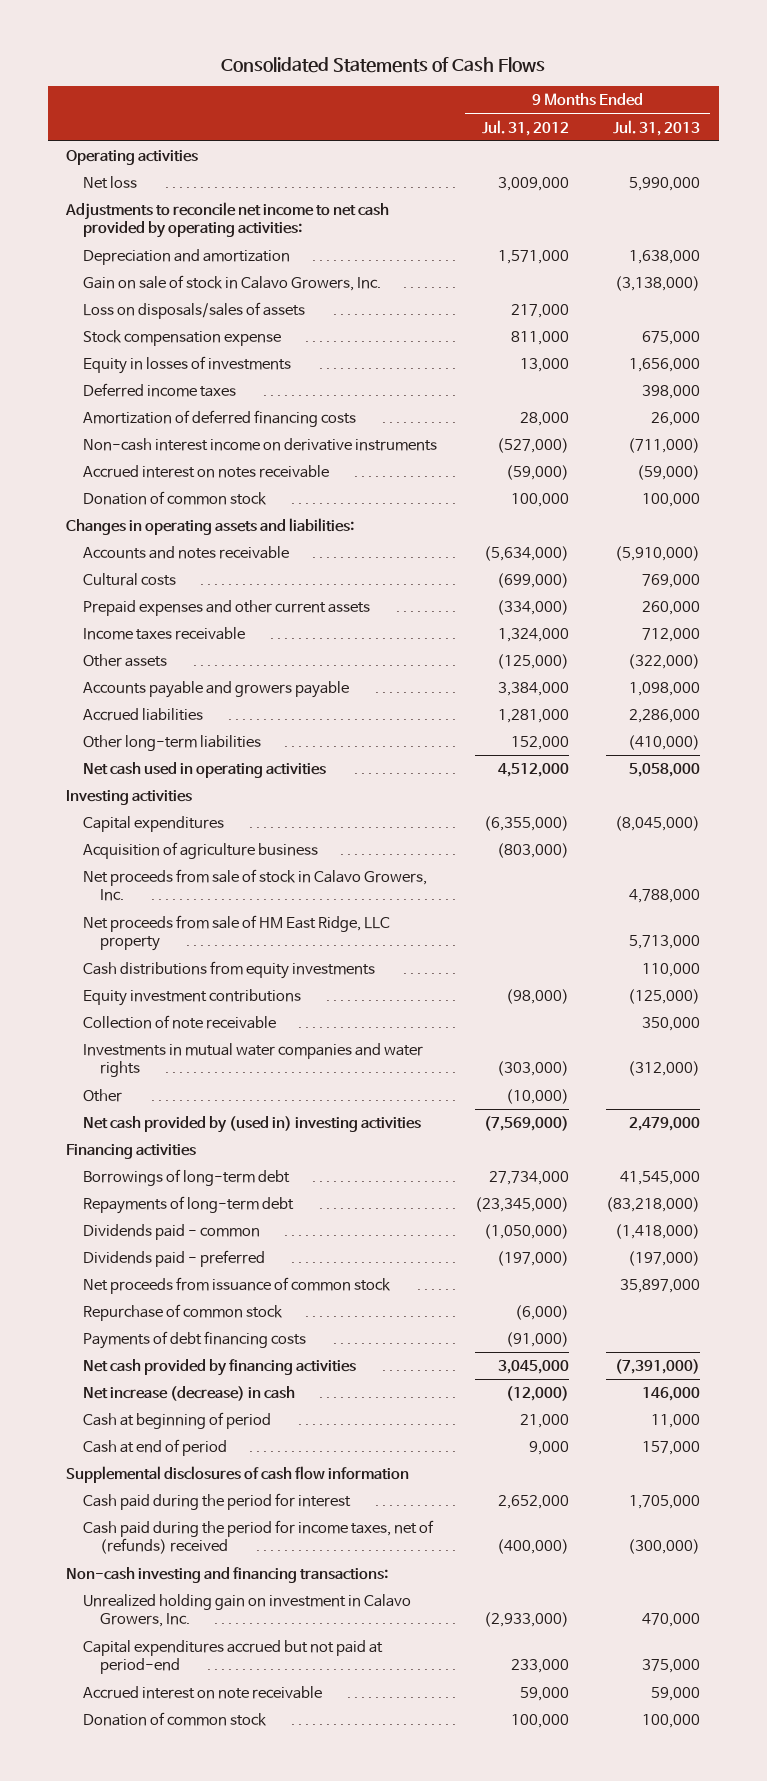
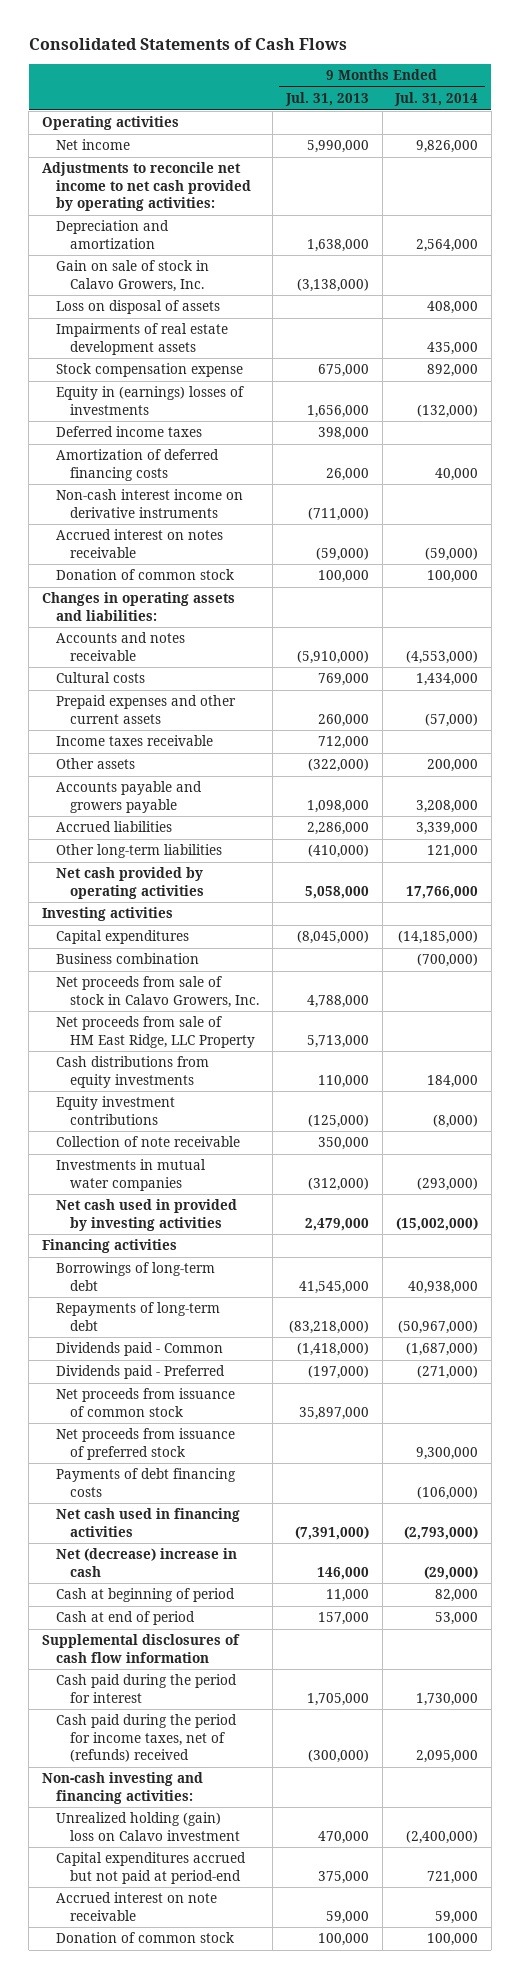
[481,119,569,136] Jul. 31, 2012 -> none
none -> [394,92,479,107] Jul. 31, 2014
[83,176,138,190] Net loss -> [56,139,131,151] Net income
[83,302,306,320] Loss on disposals/sales of assets -> [56,300,221,315] Loss on disposal of assets
none -> [56,323,229,355] Impairments of real estate development assets
[83,356,292,375] Equity in losses of investments -> [56,386,245,415] Equity in (earnings) losses of investments
[83,762,327,779] Net cash used in operating activities -> [56,867,205,899] Net cash provided by operating activities
[83,842,319,860] Acquisition of agriculture business -> none
none -> [56,953,200,965] Business combination
[83,915,391,952] Net proceeds from sale of HM East Ridge, LLC property -> [56,1016,256,1048] Net proceeds from sale of HM East Ridge, LLC Property
[83,1089,123,1103] Other -> none
[83,1043,424,1078] Investments in mutual water companies and water rights -> [56,1159,207,1191] Investments in mutual water companies
[83,1116,422,1134] Net cash provided by (used in) investing activities -> [56,1199,238,1231] Net cash used in provided by investing activities
[83,1224,261,1241] Dividends paid - common -> [56,1342,224,1357] Dividends paid - Common
[83,1250,266,1268] Dividends paid - preferred -> [56,1365,226,1380] Dividends paid - Preferred
[83,1304,284,1322] Repurchase of common stock -> none
none -> [56,1428,236,1460] Net proceeds from issuance of preferred stock
[83,1359,357,1377] Net cash provided by financing activities -> [56,1508,241,1537] Net cash used in financing activities
[83,1386,296,1402] Net increase (decrease) in cash -> [56,1548,238,1577] Net (decrease) increase in cash
[66,1567,389,1584] Non-cash investing and financing transactions: -> [42,1772,204,1804] Non-cash investing and financing activities:
[83,1594,412,1628] Unrealized holding gain on investment in Calavo Growers, Inc. -> [56,1812,241,1841] Unrealized holding (gain) loss on Calavo investment

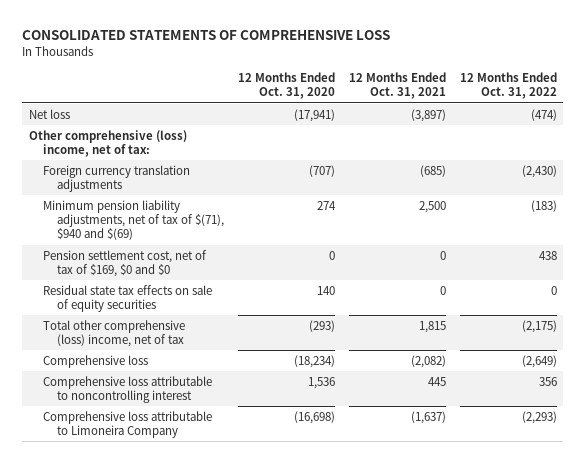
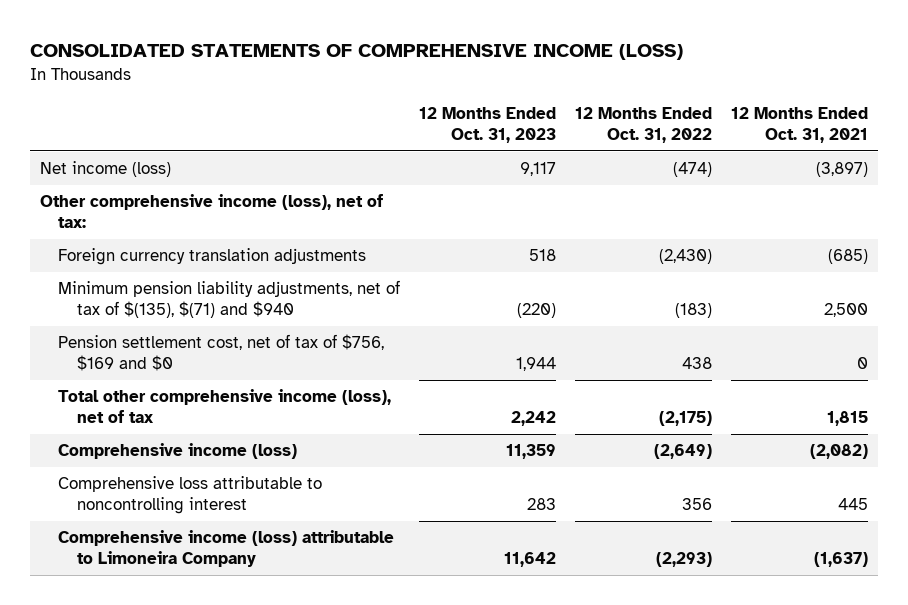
[21,29,390,40] CONSOLIDATED STATEMENTS OF COMPREHENSIVE LOSS -> [30,43,684,60] CONSOLIDATED STATEMENTS OF COMPREHENSIVE INCOME (LOSS)
[238,72,336,100] 12 Months Ended Oct. 31, 2020 -> none
none -> [419,107,557,144] 12 Months Ended Oct. 31, 2023
[28,108,70,119] Net loss -> [39,161,171,178] Net income (loss)
[28,129,187,158] Other comprehensive (loss) income, net of tax: -> [39,194,383,229] Other comprehensive income (loss), net of tax:
[42,284,212,313] Residual state tax effects on sale of equity securities -> none
[42,199,225,241] Minimum pension liability adjustments, net of tax of $(71), $940 and $(69) -> [58,280,401,319] Minimum pension liability adjustments, net of tax of $(135), $(71) and $940
[42,249,207,278] Pension settlement cost, net of tax of $169, $0 and $0 -> [58,334,385,372] Pension settlement cost, net of tax of $756, $169 and $0
[42,319,185,348] Total other comprehensive (loss) income, net of tax -> [58,389,392,424] Total other comprehensive income (loss), net of tax
[42,354,148,368] Comprehensive loss -> [58,443,298,460] Comprehensive income (loss)
[42,410,212,439] Comprehensive loss attributable to Limoneira Company -> [58,530,395,568] Comprehensive income (loss) attributable to Limoneira Company

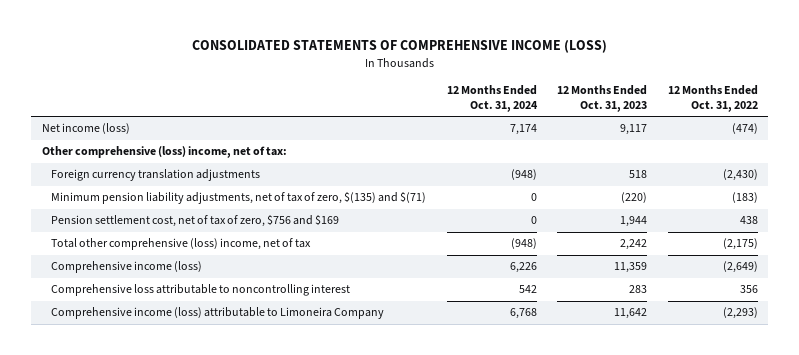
[731,107,869,144] 12 Months Ended Oct. 31, 2021 -> none
none -> [446,85,538,112] 12 Months Ended Oct. 31, 2024
[39,194,383,229] Other comprehensive income (loss), net of tax: -> [41,146,287,159] Other comprehensive (loss) income, net of tax:
[58,280,401,319] Minimum pension liability adjustments, net of tax of $(135), $(71) and $940 -> [51,192,427,205] Minimum pension liability adjustments, net of tax of zero, $(135) and $(71)
[58,334,385,372] Pension settlement cost, net of tax of $756, $169 and $0 -> [51,215,340,228] Pension settlement cost, net of tax of zero, $756 and $169
[58,389,392,424] Total other comprehensive income (loss), net of tax -> [51,238,312,251] Total other comprehensive (loss) income, net of tax

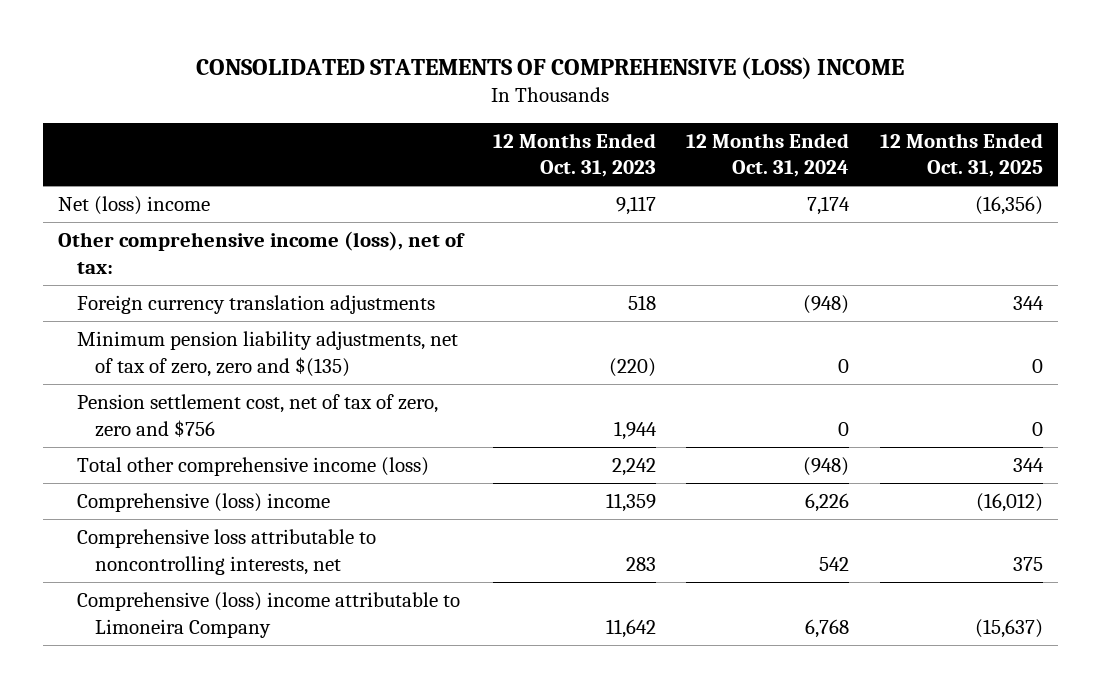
[191,40,607,54] CONSOLIDATED STATEMENTS OF COMPREHENSIVE INCOME (LOSS) -> [196,56,905,79] CONSOLIDATED STATEMENTS OF COMPREHENSIVE (LOSS) INCOME
[667,85,758,112] 12 Months Ended Oct. 31, 2022 -> none
none -> [879,132,1043,178] 12 Months Ended Oct. 31, 2025
[41,123,130,135] Net income (loss) -> [57,196,210,216] Net (loss) income
[41,146,287,159] Other comprehensive (loss) income, net of tax: -> [57,231,465,274] Other comprehensive income (loss), net of tax:
[51,192,427,205] Minimum pension liability adjustments, net of tax of zero, $(135) and $(71) -> [76,331,458,377] Minimum pension liability adjustments, net of tax of zero, zero and $(135)
[51,215,340,228] Pension settlement cost, net of tax of zero, $756 and $169 -> [76,394,438,437] Pension settlement cost, net of tax of zero, zero and $756
[51,238,312,251] Total other comprehensive (loss) income, net of tax -> [76,457,429,477] Total other comprehensive income (loss)
[51,261,203,274] Comprehensive income (loss) -> [76,493,330,513] Comprehensive (loss) income
[51,284,351,297] Comprehensive loss attributable to noncontrolling interest -> [76,529,376,575] Comprehensive loss attributable to noncontrolling interests, net
[51,307,385,320] Comprehensive income (loss) attributable to Limoneira Company -> [76,592,460,638] Comprehensive (loss) income attributable to Limoneira Company

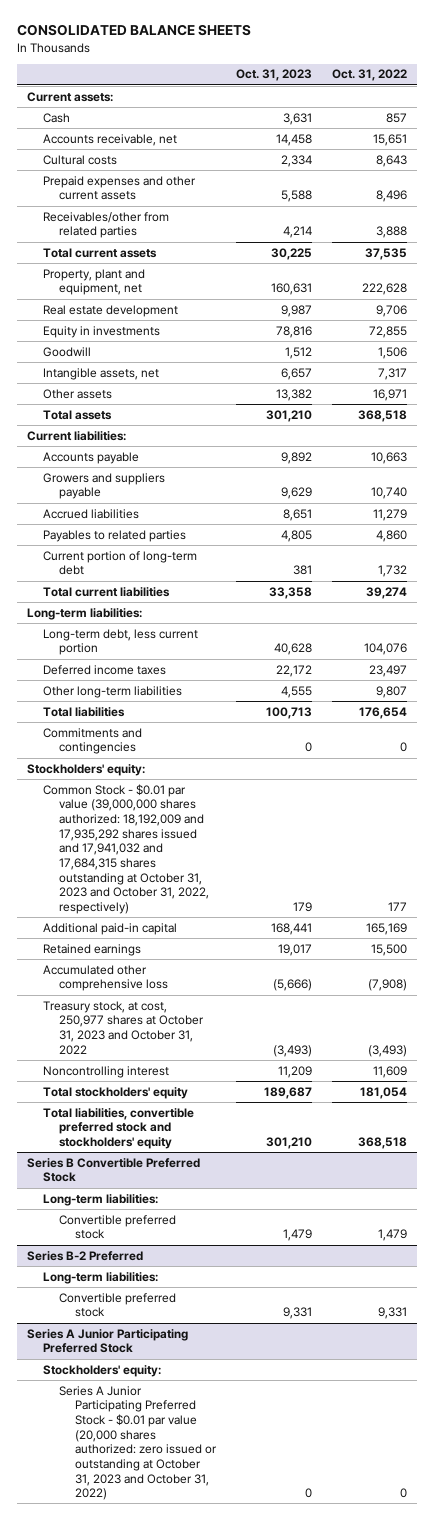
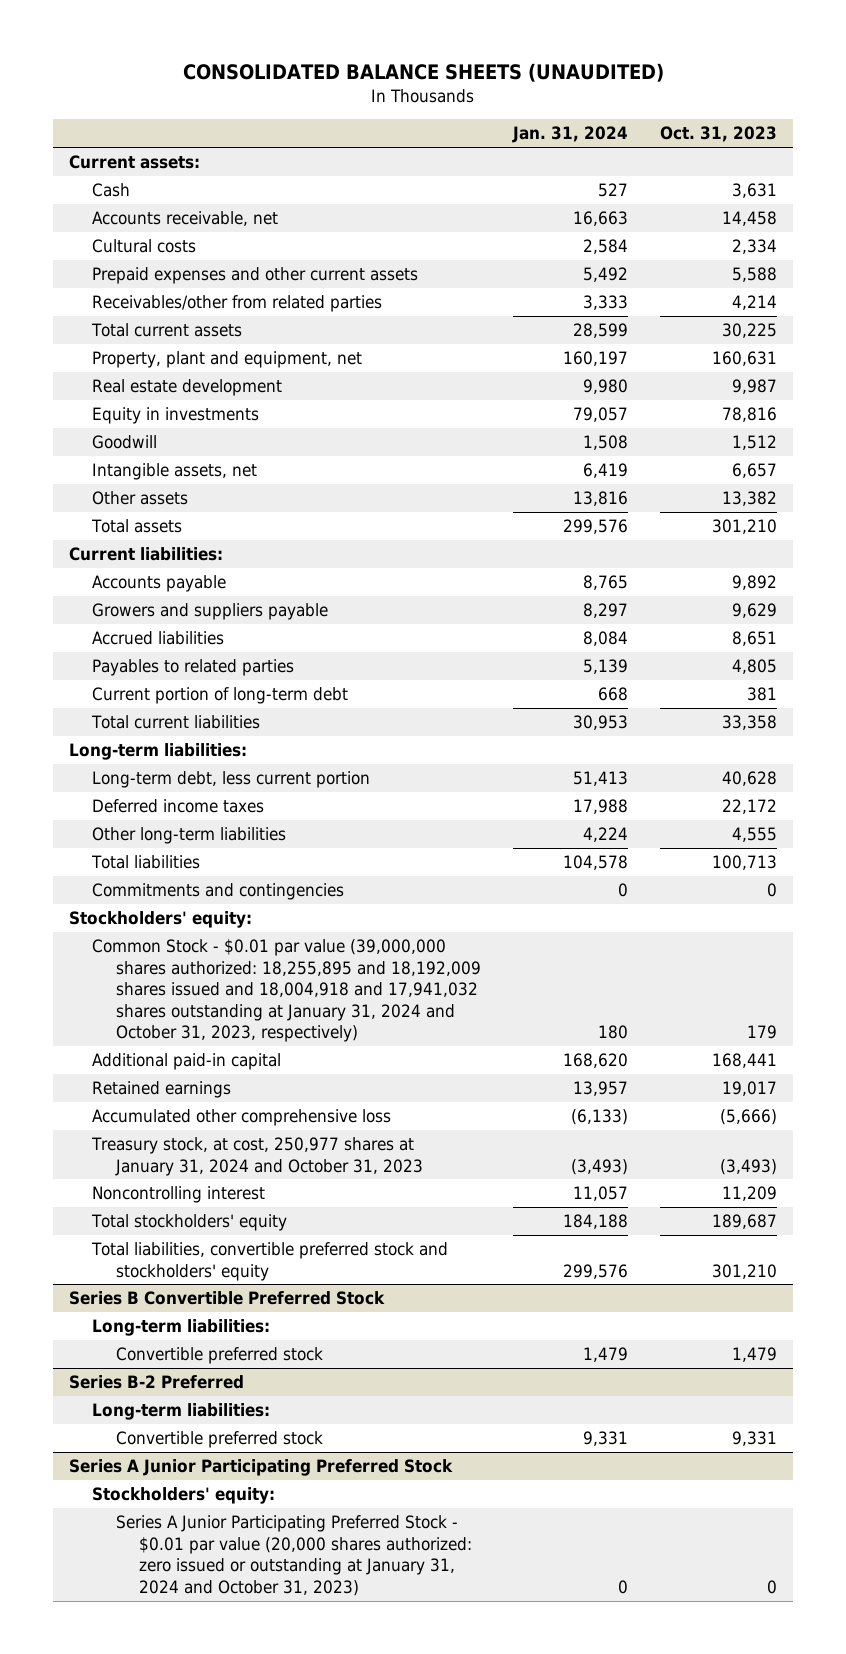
[16,24,251,37] CONSOLIDATED BALANCE SHEETS -> [183,63,665,83] CONSOLIDATED BALANCE SHEETS (UNAUDITED)
[332,69,408,82] Oct. 31, 2022 -> none
none -> [512,126,629,144] Jan. 31, 2024
[42,783,210,914] Common Stock - $0.01 par value (39,000,000 shares authorized: 18,192,009 and 17,935,292 shares issued and 17,941,032 and 17,684,315 shares outstanding at October 31, 2023 and October 31, 2022, respectively) -> [92,939,481,1043] Common Stock - $0.01 par value (39,000,000 shares authorized: 18,255,895 and 18,192,009 shares issued and 18,004,918 and 17,941,032 shares outstanding at January 31, 2024 and October 31, 2023, respectively)
[42,1000,205,1055] Treasury stock, at cost, 250,977 shares at October 31, 2023 and October 31, 2022 -> [91,1137,423,1176] Treasury stock, at cost, 250,977 shares at January 31, 2024 and October 31, 2023
[59,1385,218,1501] Series A Junior Participating Preferred Stock - $0.01 par value (20,000 shares authorized: zero issued or outstanding at October 31, 2023 and October 31, 2022) -> [115,1515,473,1596] Series A Junior Participating Preferred Stock - $0.01 par value (20,000 shares authorized: zero issued or outstanding at January 31, 2024 and October 31, 2023)

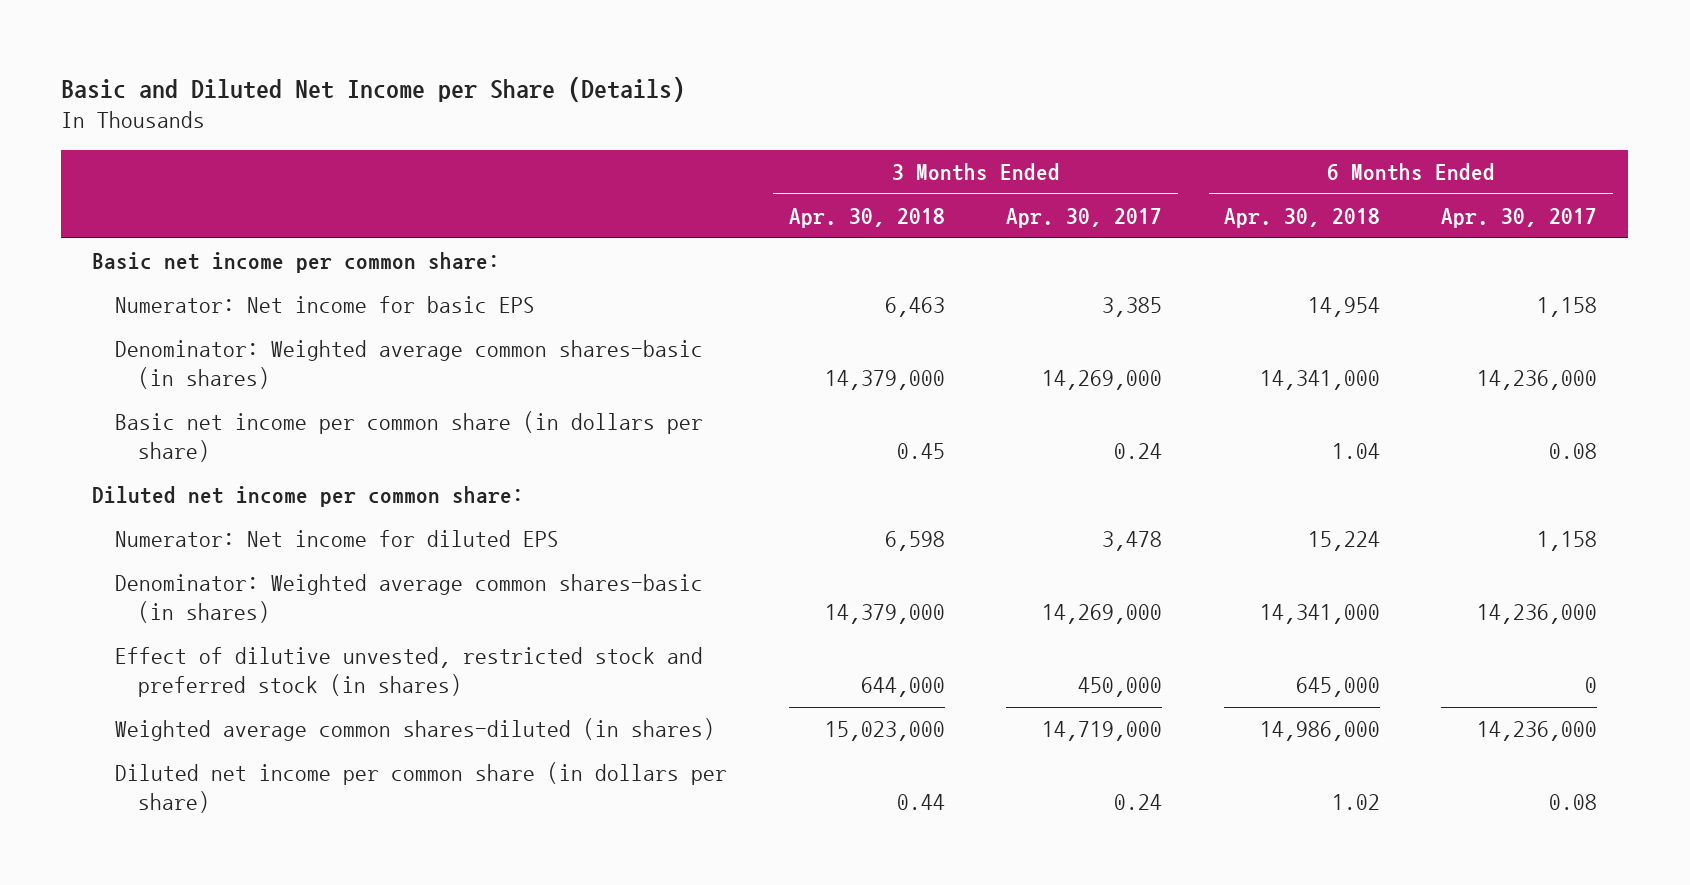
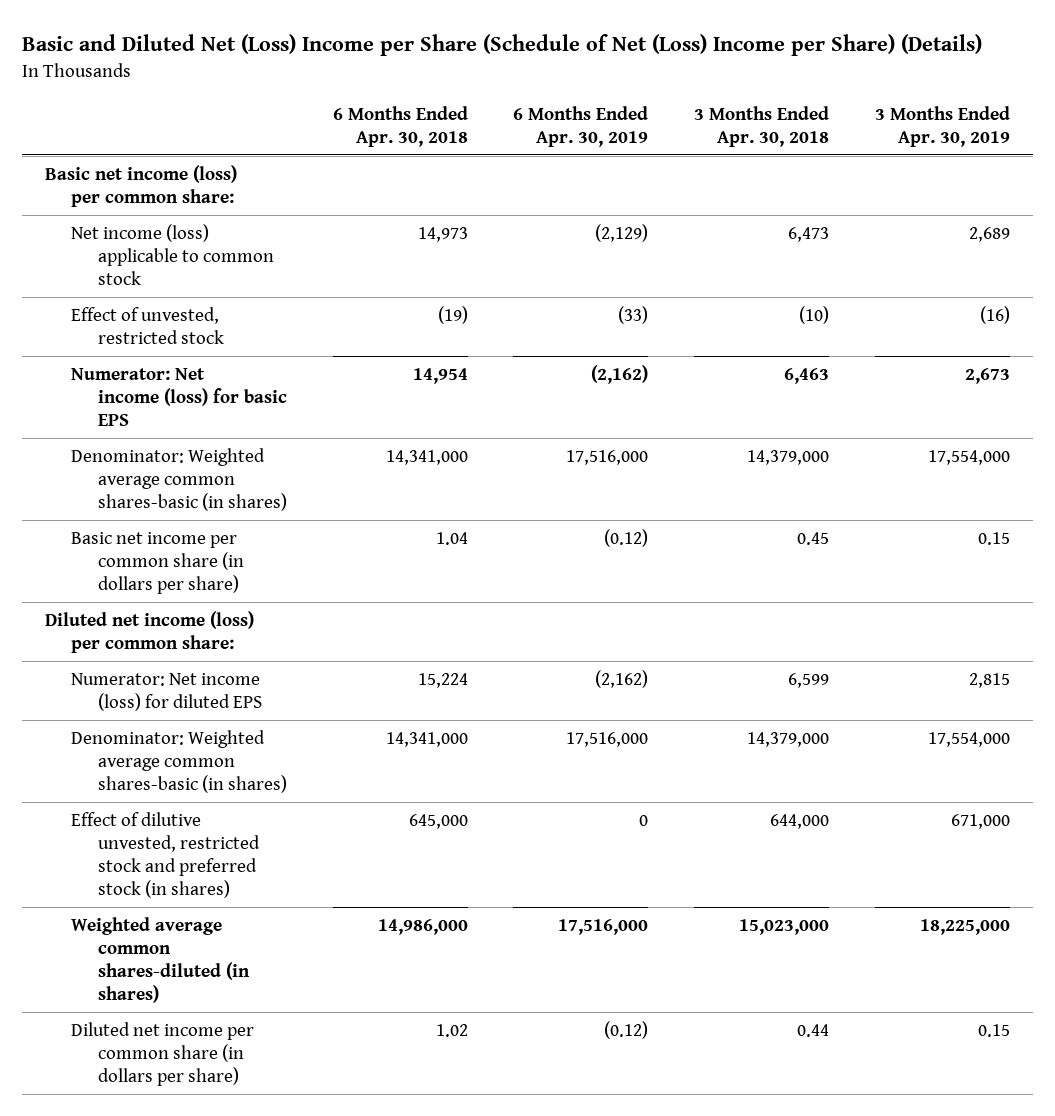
[61,76,686,102] Basic and Diluted Net Income per Share (Details) -> [21,34,982,57] Basic and Diluted Net (Loss) Income per Share (Schedule of Net (Loss) Income per Share) (Details)
[1006,208,1163,229] Apr. 30, 2017 -> none
[1441,208,1598,229] Apr. 30, 2017 -> none
none -> [513,105,649,148] 6 Months Ended Apr. 30, 2019
none -> [874,105,1010,148] 3 Months Ended Apr. 30, 2019
[92,252,501,274] Basic net income per common share: -> [44,164,237,207] Basic net income (loss) per common share:
none -> [71,223,274,286] Net income (loss) applicable to common stock
none -> [71,306,224,344] Effect of unvested, restricted stock
[115,296,536,314] Numerator: Net income for basic EPS -> [71,367,287,427] Numerator: Net income (loss) for basic EPS
[92,486,525,508] Diluted net income per common share: -> [44,610,254,653] Diluted net income (loss) per common share:
[115,530,560,548] Numerator: Net income for diluted EPS -> [71,672,262,711] Numerator: Net income (loss) for diluted EPS
[884,531,945,552] 6,598 -> [788,672,830,688] 6,599

